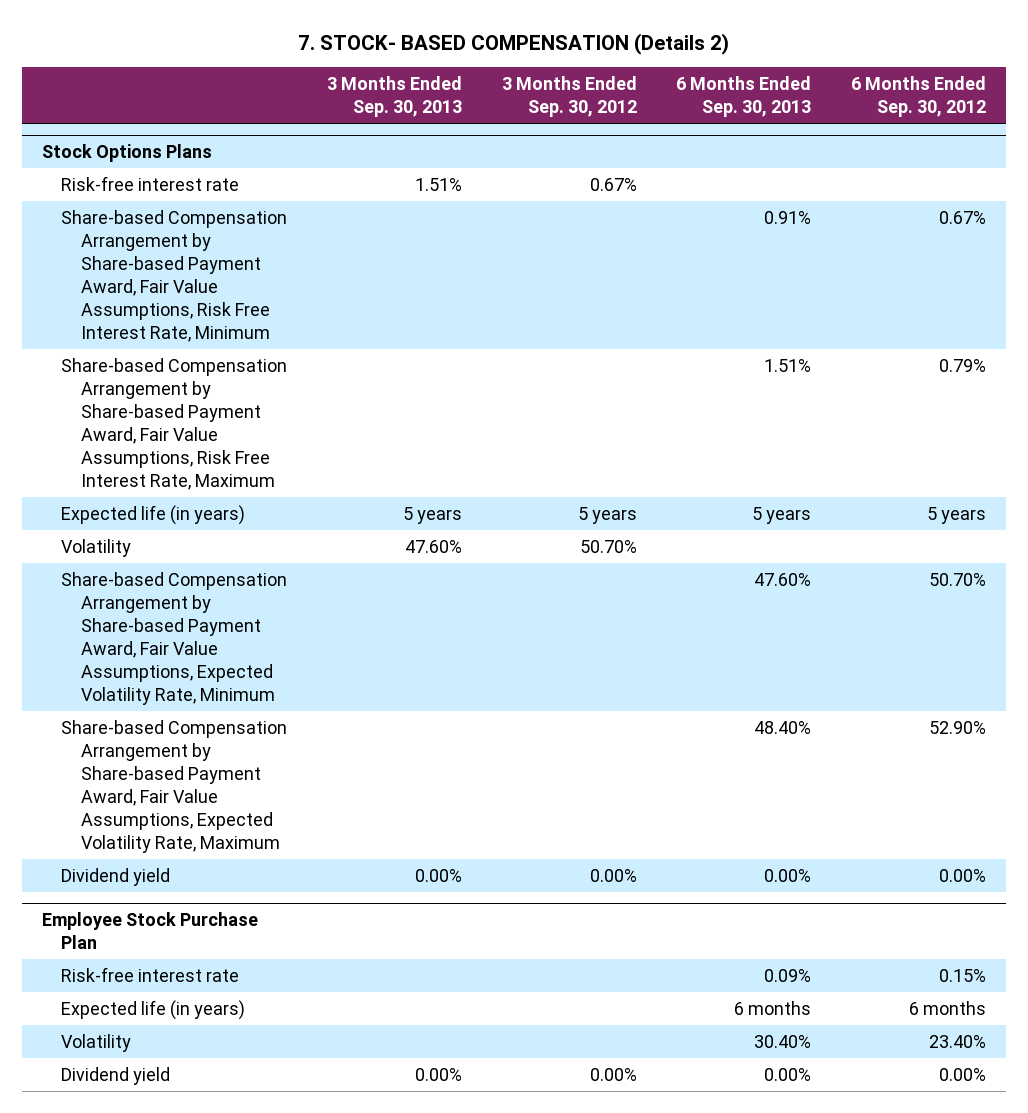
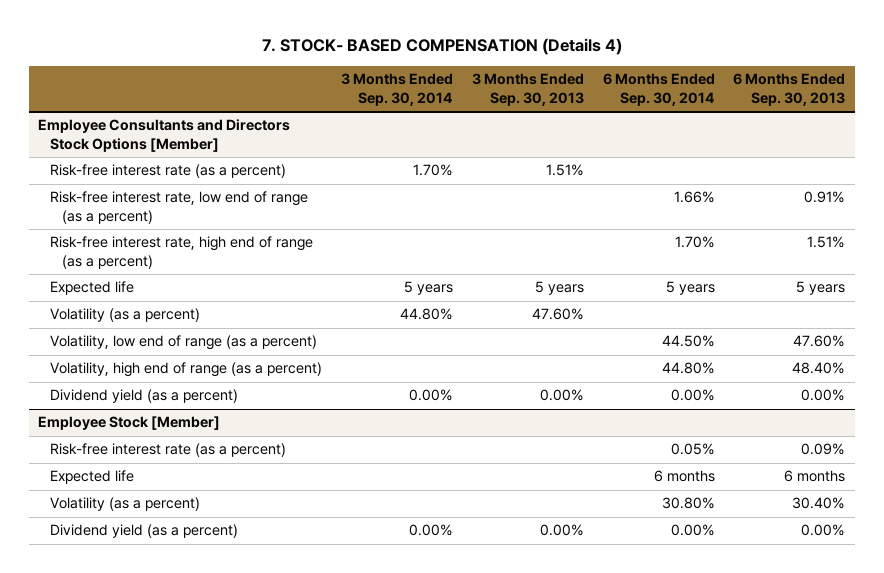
[297,32,729,55] 7. STOCK- BASED COMPENSATION (Details 2) -> [261,38,622,56] 7. STOCK- BASED COMPENSATION (Details 4)
[501,76,637,118] 3 Months Ended Sep. 30, 2012 -> none
[850,76,986,118] 6 Months Ended Sep. 30, 2012 -> none
none -> [340,73,453,107] 3 Months Ended Sep. 30, 2014
none -> [602,73,715,107] 6 Months Ended Sep. 30, 2014
[41,144,212,163] Stock Options Plans -> none
[41,912,258,950] Employee Stock Purchase Plan -> none
none -> [38,119,291,153] Employee Consultants and Directors Stock Options [Member]
[61,175,240,191] Risk-free interest rate -> [49,164,286,179] Risk-free interest rate (as a percent)
[61,209,288,343] Share-based Compensation Arrangement by Share-based Payment Award, Fair Value Assumptions, Risk Free Interest Rate, Minimum -> [49,191,308,225] Risk-free interest rate, low end of range (as a percent)
[61,357,288,491] Share-based Compensation Arrangement by Share-based Payment Award, Fair Value Assumptions, Risk Free Interest Rate, Maximum -> [49,236,313,270] Risk-free interest rate, high end of range (as a percent)
[61,504,246,525] Expected life (in years) -> [49,281,134,296] Expected life
[61,538,132,557] Volatility -> [49,308,200,323] Volatility (as a percent)
[61,571,288,706] Share-based Compensation Arrangement by Share-based Payment Award, Fair Value Assumptions, Expected Volatility Rate, Minimum -> [49,335,317,351] Volatility, low end of range (as a percent)
[61,719,288,854] Share-based Compensation Arrangement by Share-based Payment Award, Fair Value Assumptions, Expected Volatility Rate, Maximum -> [49,362,322,378] Volatility, high end of range (as a percent)
[61,867,171,886] Dividend yield -> [49,389,238,404] Dividend yield (as a percent)
none -> [38,416,221,431] Employee Stock [Member]
[61,966,240,982] Risk-free interest rate -> [49,443,286,458] Risk-free interest rate (as a percent)
[61,999,246,1020] Expected life (in years) -> [49,470,134,485] Expected life
[61,1033,132,1052] Volatility -> [49,497,200,512] Volatility (as a percent)
[61,1066,171,1085] Dividend yield -> [49,524,238,539] Dividend yield (as a percent)

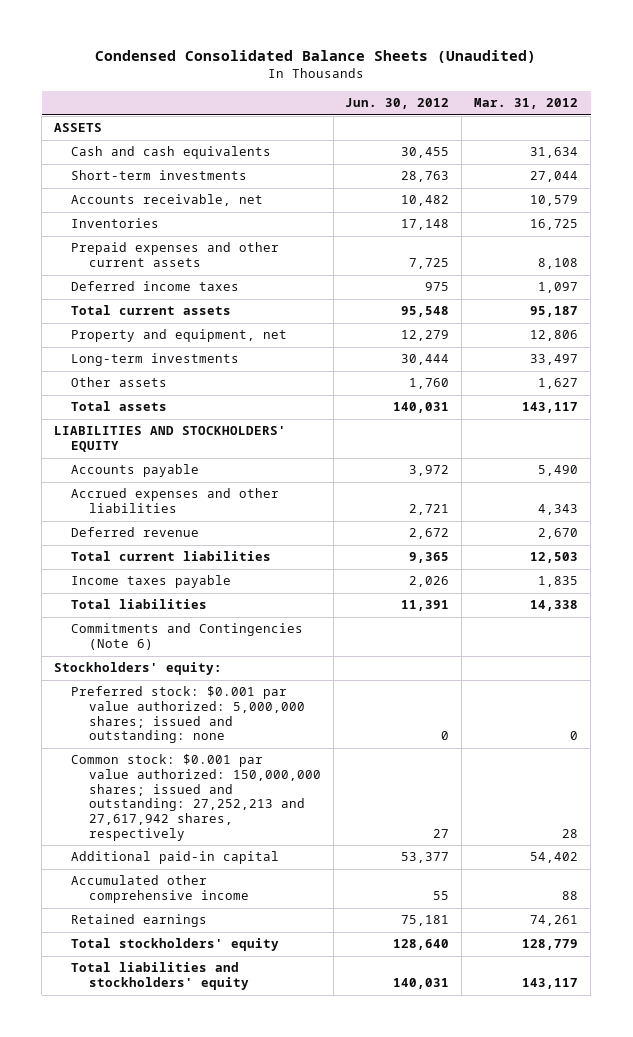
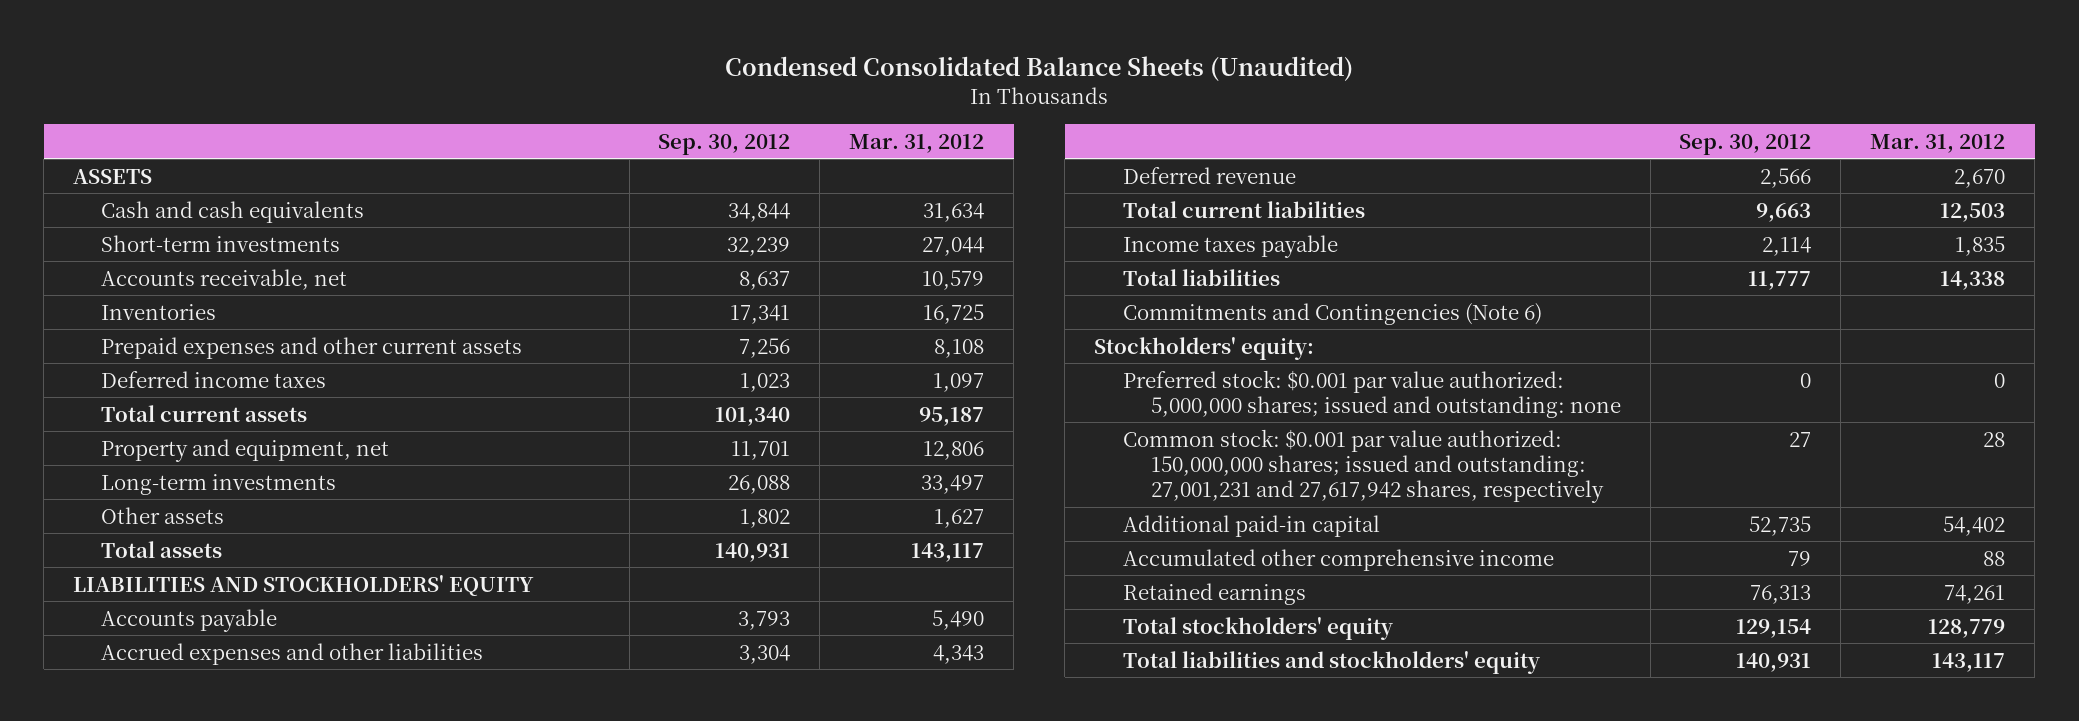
[345,98,450,110] Jun. 30, 2012 -> none
none -> [658,133,791,155] Sep. 30, 2012
[71,754,321,841] Common stock: $0.001 par value authorized: 150,000,000 shares; issued and outstanding: 27,252,213 and 27,617,942 shares, respectively -> [1122,428,1604,504] Common stock: $0.001 par value authorized: 150,000,000 shares; issued and outstanding: 27,001,231 and 27,617,942 shares, respectively

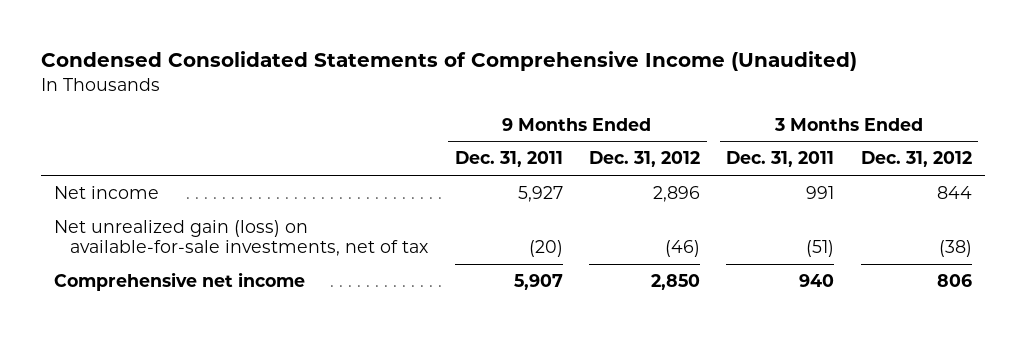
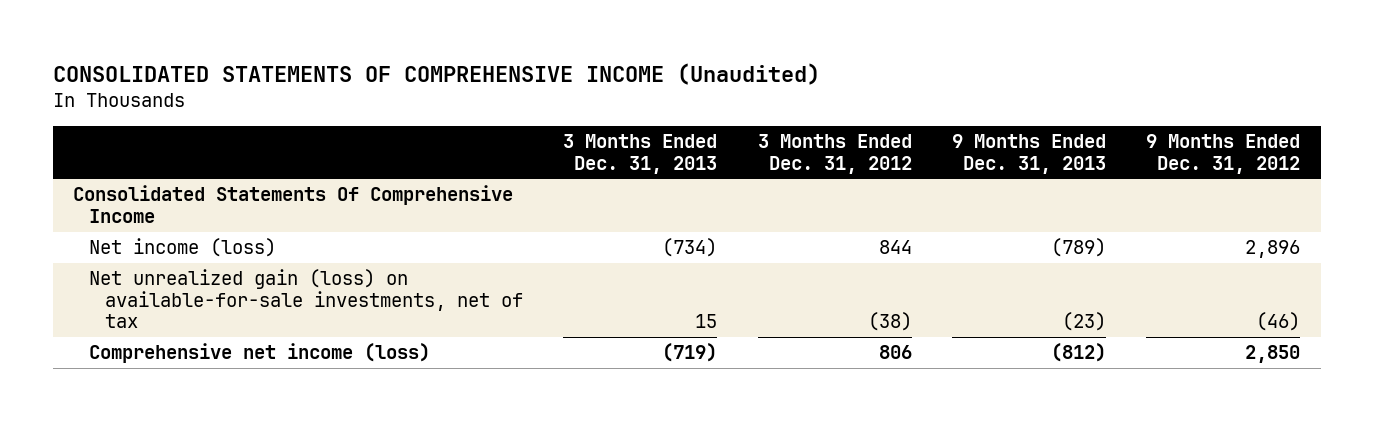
[40,51,857,72] Condensed Consolidated Statements of Comprehensive Income (Unaudited) -> [53,62,821,85] CONSOLIDATED STATEMENTS OF COMPREHENSIVE INCOME (Unaudited)
[454,151,563,168] Dec. 31, 2011 -> none
[726,151,835,168] Dec. 31, 2011 -> none
none -> [563,134,718,174] 3 Months Ended Dec. 31, 2013
none -> [952,134,1107,174] 9 Months Ended Dec. 31, 2013
none -> [73,185,514,223] Consolidated Statements Of Comprehensive Income
[53,185,159,199] Net income -> [89,238,277,258] Net income (loss)
[53,271,305,291] Comprehensive net income -> [89,343,431,364] Comprehensive net income (loss)

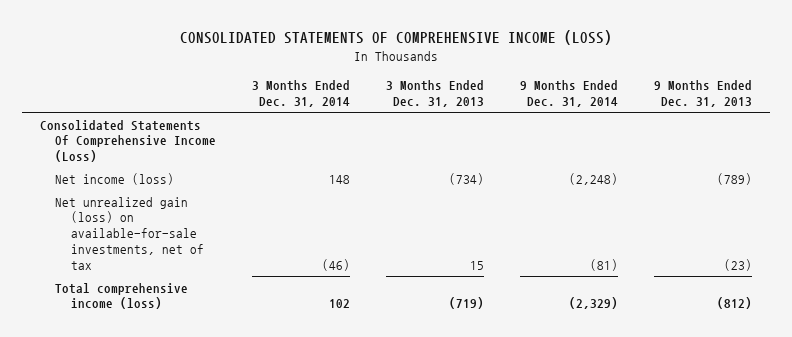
[53,62,821,85] CONSOLIDATED STATEMENTS OF COMPREHENSIVE INCOME (Unaudited) -> [179,30,612,46] CONSOLIDATED STATEMENTS OF COMPREHENSIVE INCOME (LOSS)
[757,134,912,174] 3 Months Ended Dec. 31, 2012 -> none
[1146,134,1301,174] 9 Months Ended Dec. 31, 2012 -> none
none -> [252,80,351,107] 3 Months Ended Dec. 31, 2014
none -> [520,80,619,107] 9 Months Ended Dec. 31, 2014
[73,185,514,223] Consolidated Statements Of Comprehensive Income -> [39,119,217,163] Consolidated Statements Of Comprehensive Income (Loss)
[89,343,431,364] Comprehensive net income (loss) -> [55,282,189,310] Total comprehensive income (loss)

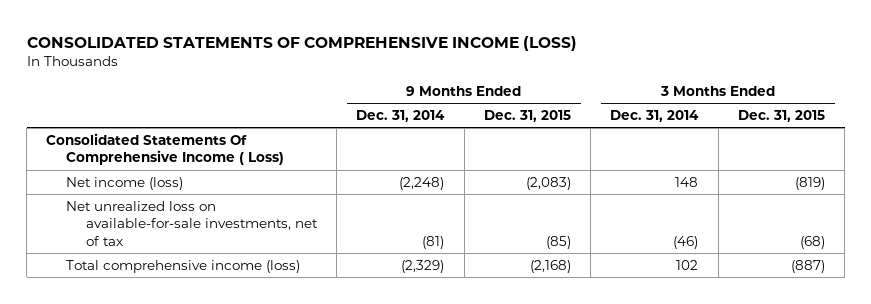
[386,80,485,107] 3 Months Ended Dec. 31, 2013 -> none
[654,80,753,107] 9 Months Ended Dec. 31, 2013 -> none
none -> [483,110,571,123] Dec. 31, 2015
none -> [738,110,826,123] Dec. 31, 2015
[39,119,217,163] Consolidated Statements Of Comprehensive Income (Loss) -> [46,132,285,166] Consolidated Statements Of Comprehensive Income ( Loss)
[55,196,204,270] Net unrealized gain (loss) on available-for-sale investments, net of tax -> [66,200,318,246] Net unrealized loss on available-for-sale investments, net of tax

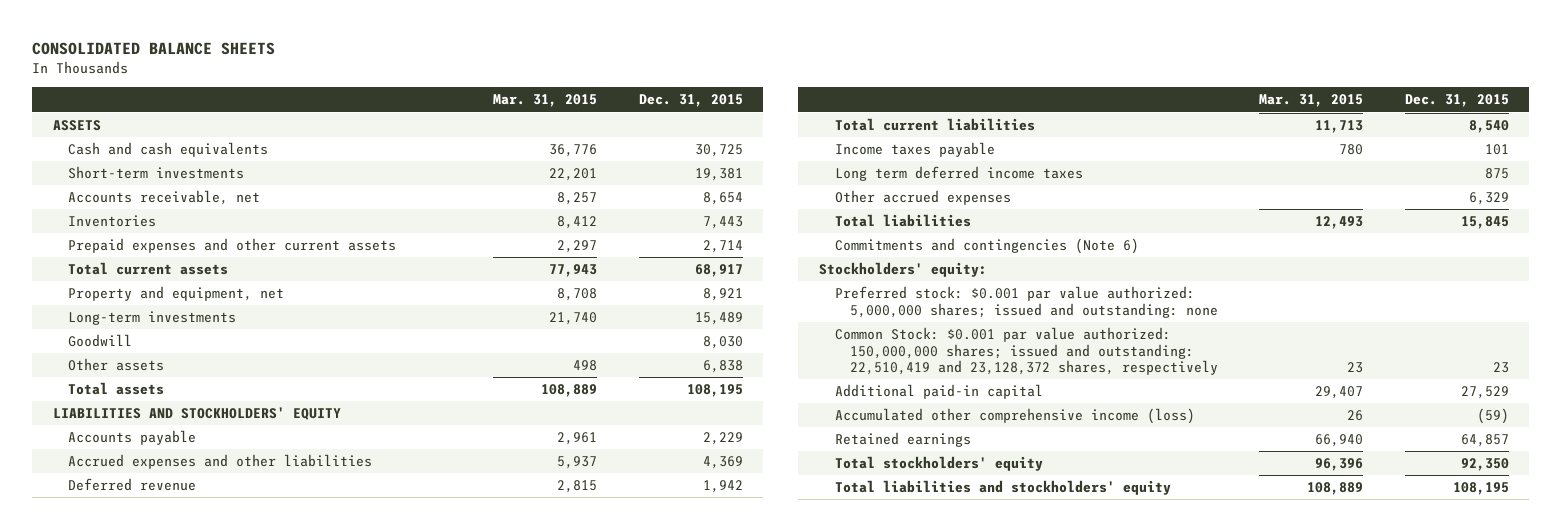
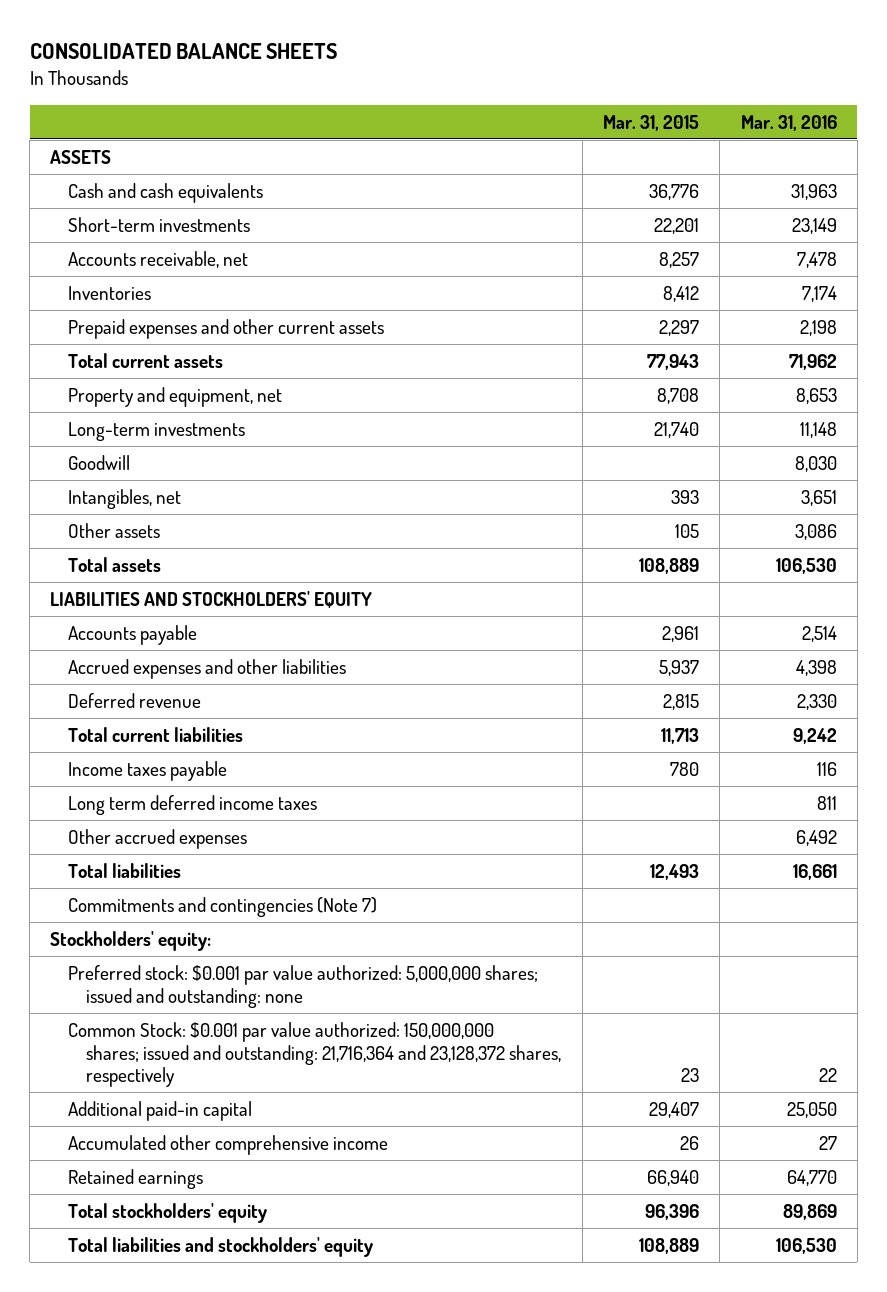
[638,94,743,108] Dec. 31, 2015 -> none
none -> [740,114,837,131] Mar. 31, 2016
none -> [68,489,182,510] Intangibles, net
[573,360,598,372] 498 -> [675,524,700,539] 105
[834,238,1139,255] Commitments and contingencies (Note 6) -> [68,897,378,918] Commitments and contingencies (Note 7)
[834,327,1219,376] Common Stock: $0.001 par value authorized: 150,000,000 shares; issued and outstanding: 22,510,419 and 23,128,372 shares, respectively -> [68,1022,562,1088] Common Stock: $0.001 par value authorized: 150,000,000 shares; issued and outstanding: 21,716,364 and 23,128,372 shares, respectively
[834,408,1195,425] Accumulated other comprehensive income (loss) -> [68,1135,389,1156] Accumulated other comprehensive income

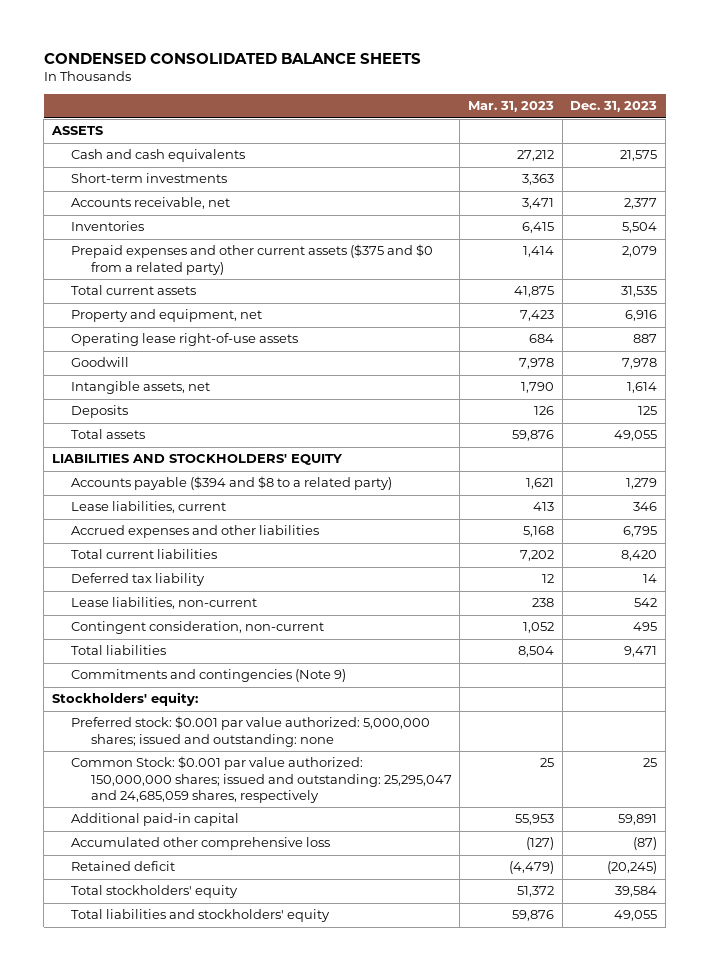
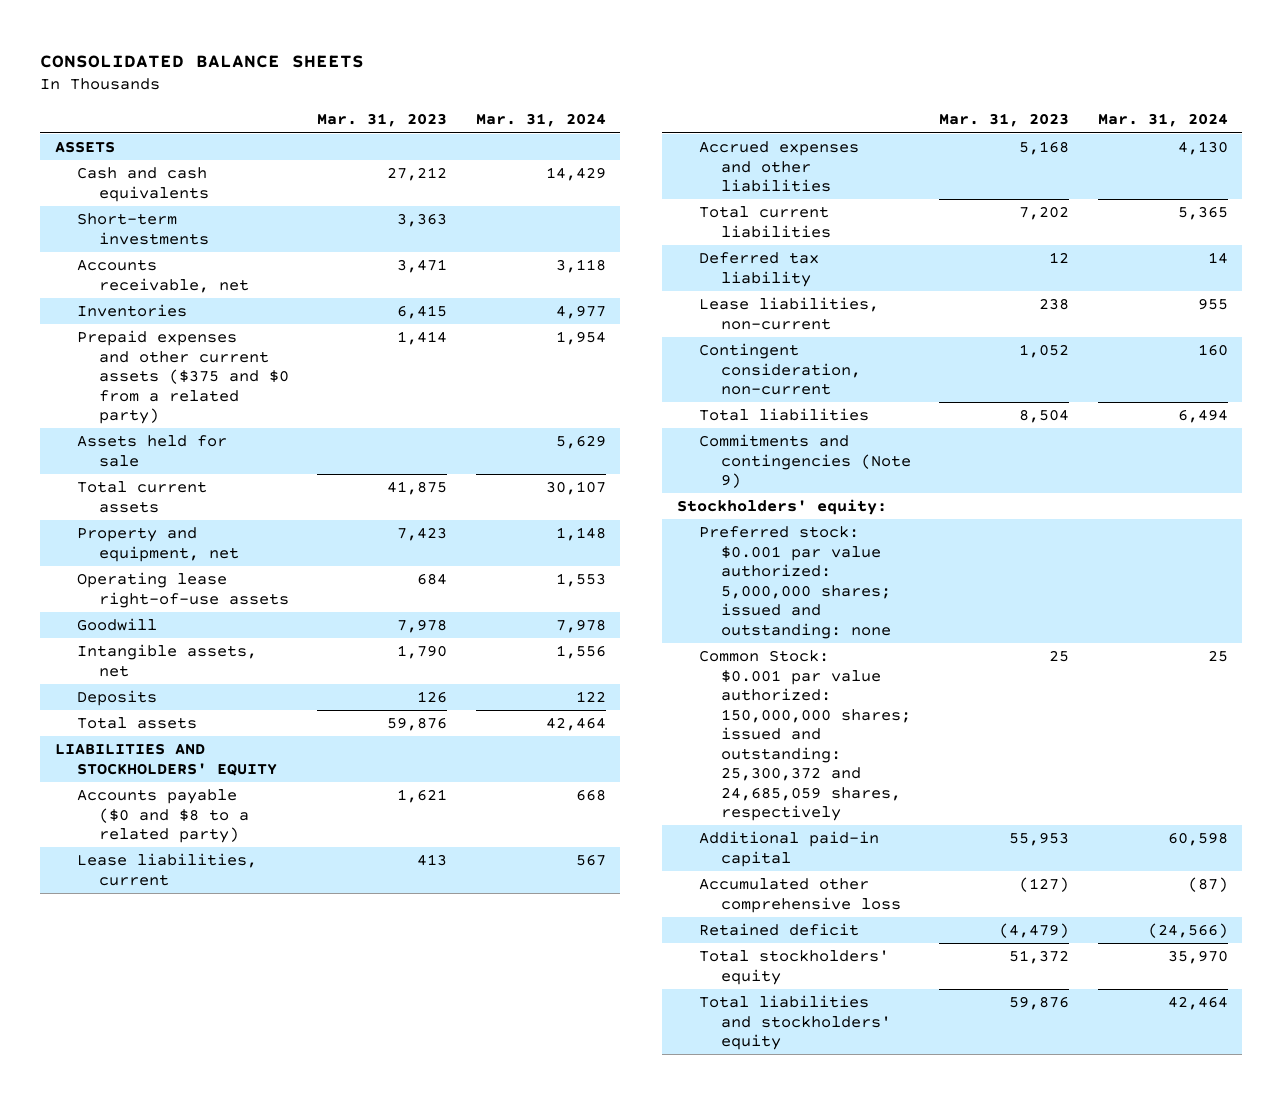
[43,52,421,64] CONDENSED CONSOLIDATED BALANCE SHEETS -> [40,54,365,68] CONSOLIDATED BALANCE SHEETS
[570,101,658,113] Dec. 31, 2023 -> none
none -> [475,113,606,128] Mar. 31, 2024
none -> [76,435,227,467] Assets held for sale
[71,476,393,491] Accounts payable ($394 and $8 to a related party) -> [76,789,249,844] Accounts payable ($0 and $8 to a related party)
[71,756,452,804] Common Stock: $0.001 par value authorized: 150,000,000 shares; issued and outstanding: 25,295,047 and 24,685,059 shares, respectively -> [698,650,911,822] Common Stock: $0.001 par value authorized: 150,000,000 shares; issued and outstanding: 25,300,372 and 24,685,059 shares, respectively

